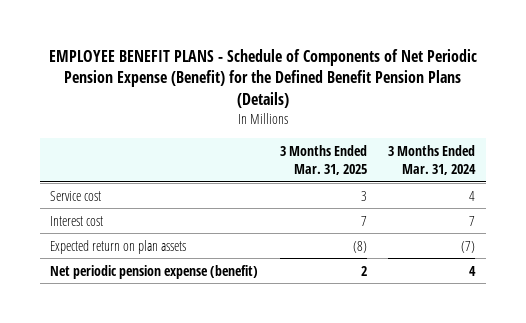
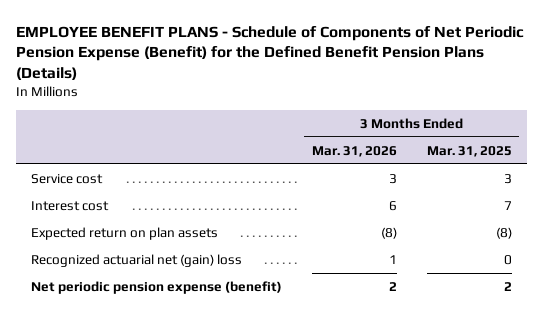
[388,145,477,175] 3 Months Ended Mar. 31, 2024 -> none
none -> [311,145,397,157] Mar. 31, 2026
none -> [30,253,242,267] Recognized actuarial net (gain) loss

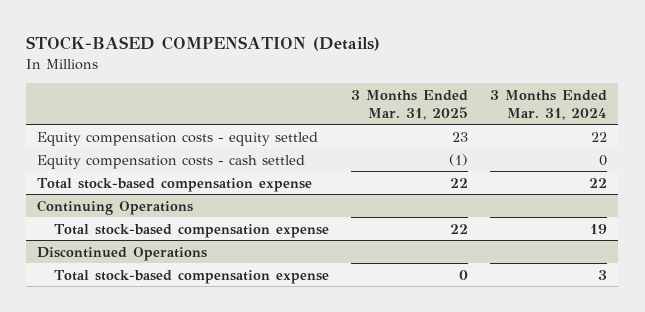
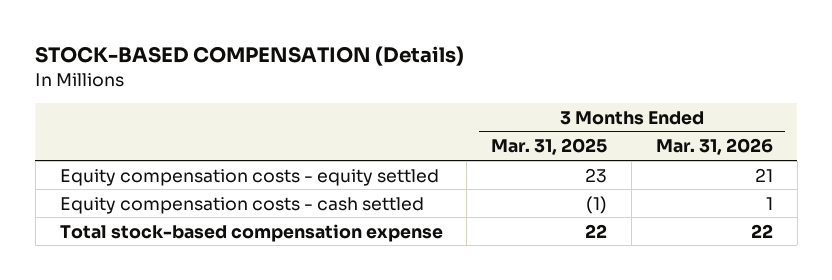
[490,89,608,120] 3 Months Ended Mar. 31, 2024 -> none
none -> [655,138,773,156] Mar. 31, 2026
[37,199,194,215] Continuing Operations -> none
[53,223,329,238] Total stock-based compensation expense -> none
[37,246,208,261] Discontinued Operations -> none
[53,269,329,284] Total stock-based compensation expense -> none

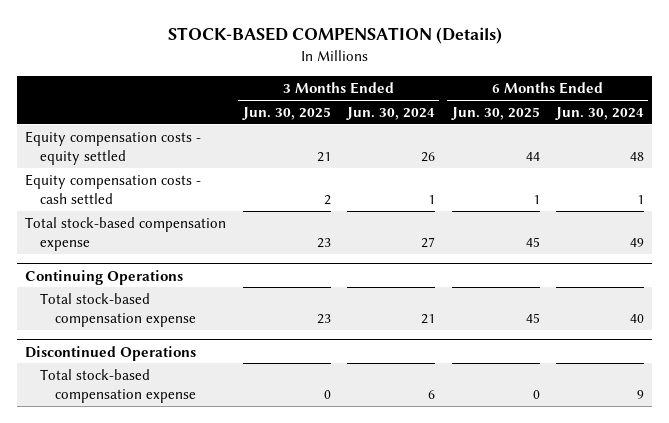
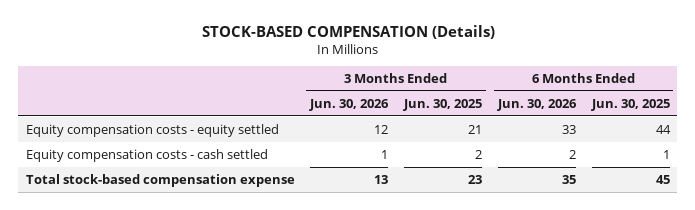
[346,106,436,120] Jun. 30, 2024 -> none
[555,106,645,120] Jun. 30, 2024 -> none
none -> [309,98,390,111] Jun. 30, 2026
none -> [496,98,577,111] Jun. 30, 2026
[25,269,184,285] Continuing Operations -> none
[40,292,197,328] Total stock-based compensation expense -> none
[25,345,197,361] Discontinued Operations -> none
[40,368,197,404] Total stock-based compensation expense -> none

